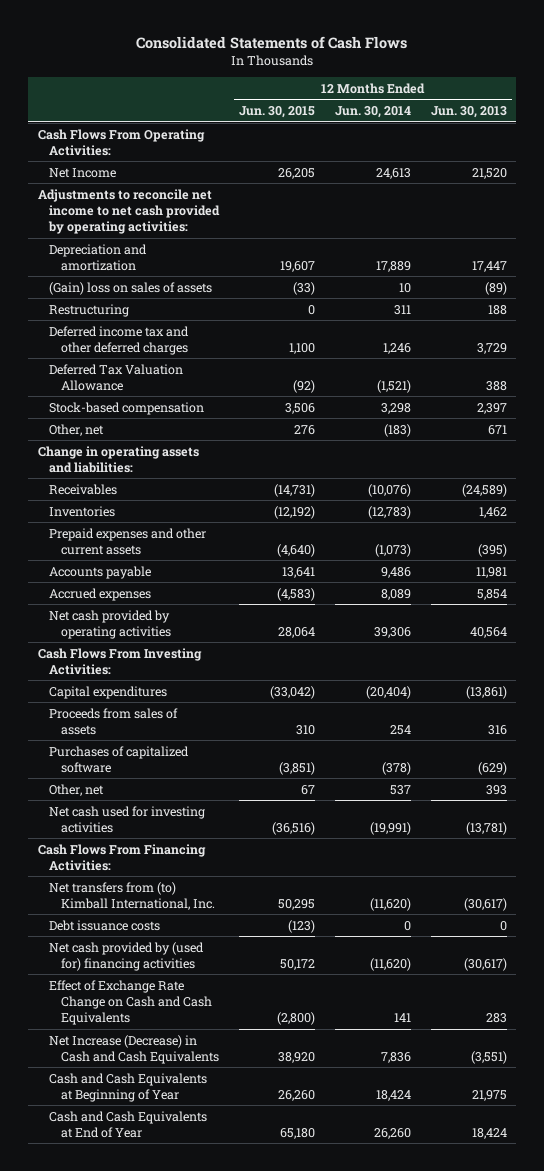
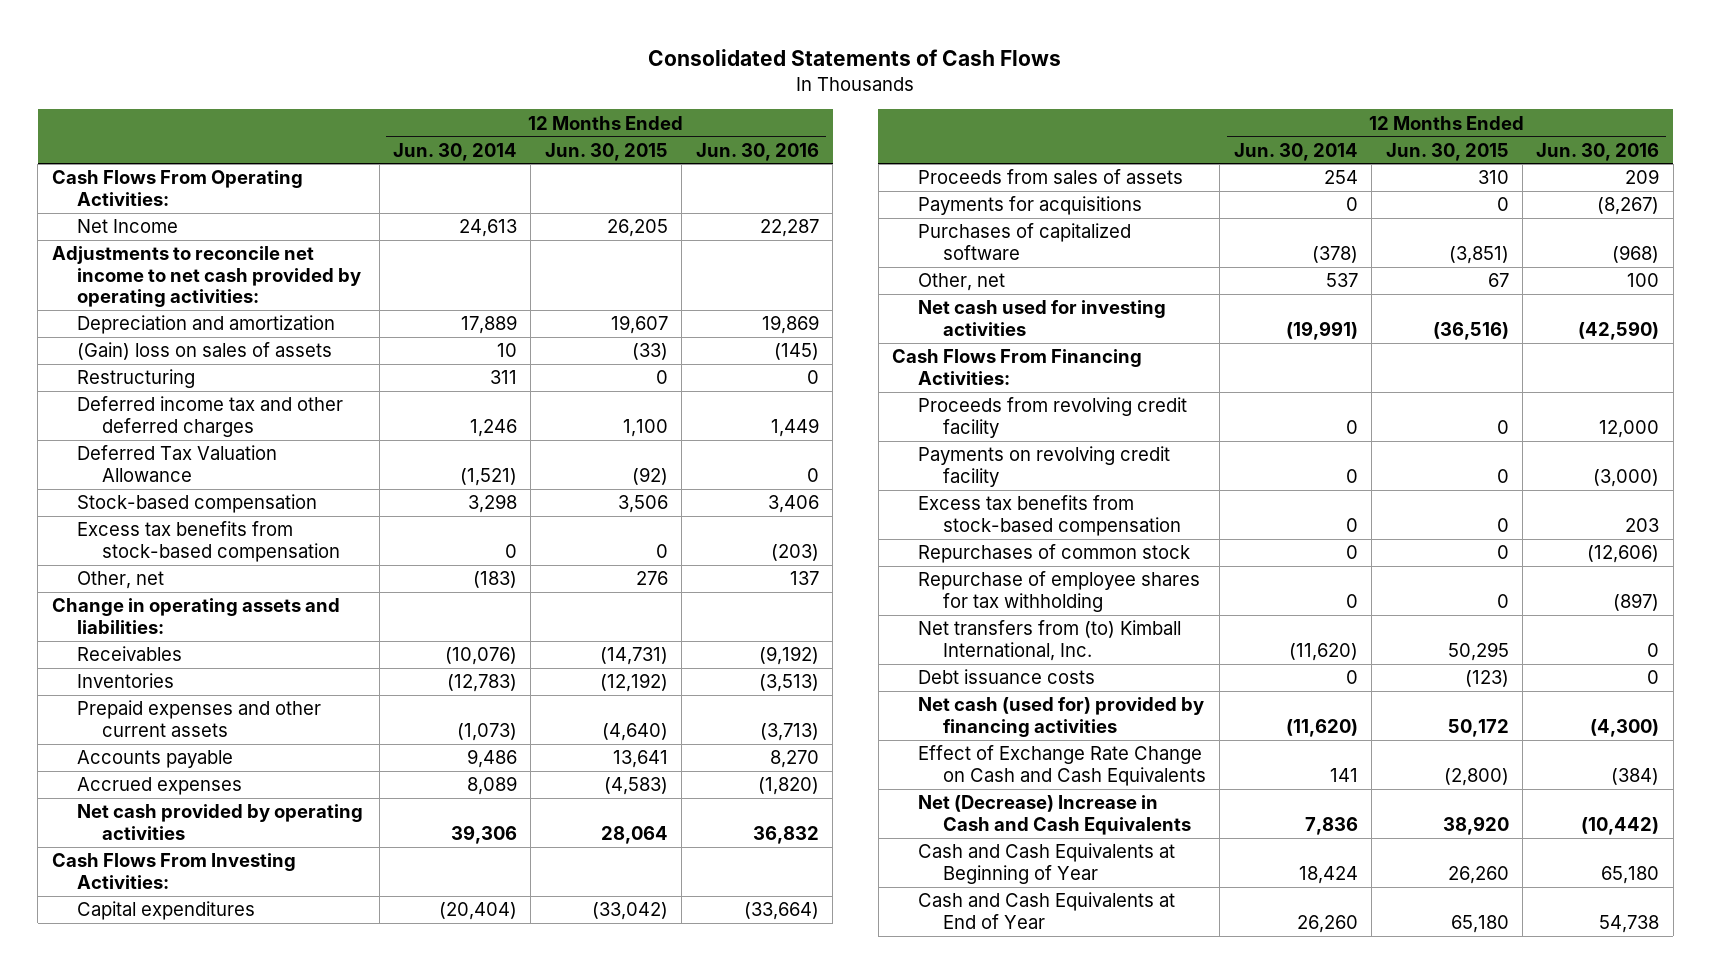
[430,106,507,119] Jun. 30, 2013 -> none
none -> [695,142,819,161] Jun. 30, 2016
none -> [76,521,341,562] Excess tax benefits from stock-based compensation
none -> [917,196,1142,216] Payments for acquisitions
none -> [917,397,1187,438] Proceeds from revolving credit facility
none -> [917,446,1170,487] Payments on revolving credit facility
none -> [917,495,1181,536] Excess tax benefits from stock-based compensation
none -> [917,544,1190,564] Repurchases of common stock
none -> [917,571,1200,612] Repurchase of employee shares for tax withholding
[49,941,205,971] Net cash provided by (used for) financing activities -> [917,697,1204,737] Net cash (used for) provided by financing activities
[49,1034,220,1064] Net Increase (Decrease) in Cash and Cash Equivalents -> [917,795,1191,835] Net (Decrease) Increase in Cash and Cash Equivalents

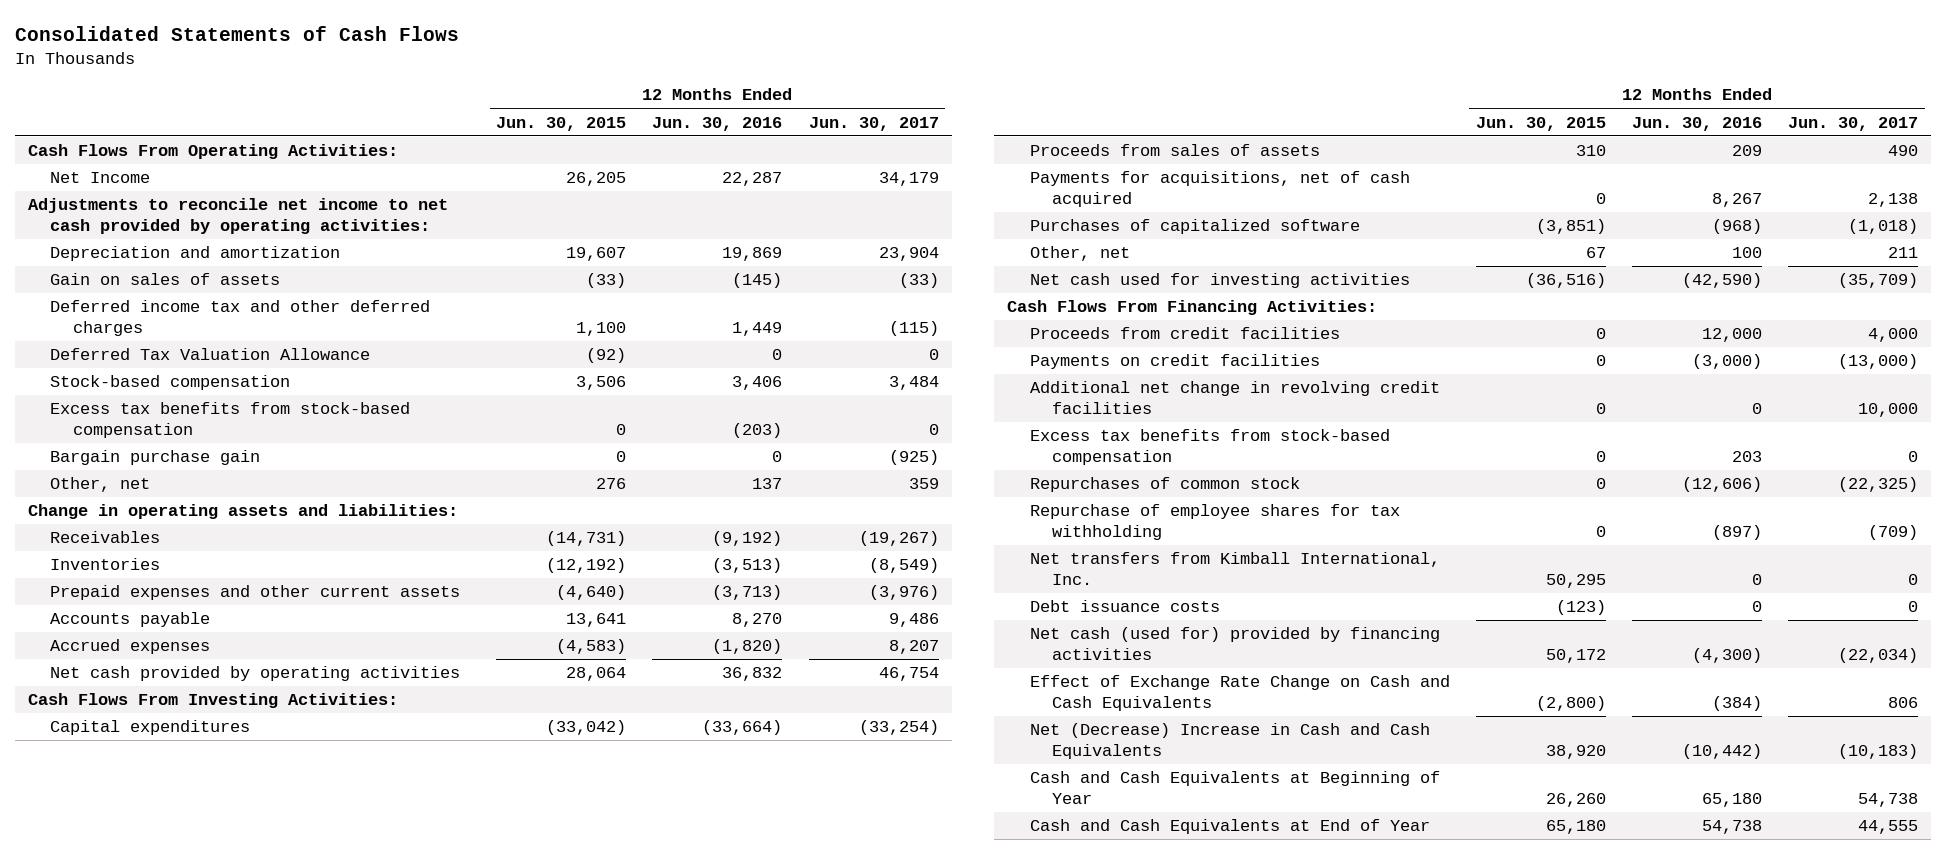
[392,142,517,161] Jun. 30, 2014 -> none
none -> [808,116,939,131] Jun. 30, 2017
[76,369,195,389] Restructuring -> none
[76,342,332,361] (Gain) loss on sales of assets -> [50,273,281,286] Gain on sales of assets
none -> [50,450,261,466] Bargain purchase gain
[917,196,1142,216] Payments for acquisitions -> none
none -> [1029,171,1410,207] Payments for acquisitions, net of cash acquired
[917,397,1187,438] Proceeds from revolving credit facility -> [1029,327,1340,340] Proceeds from credit facilities
[917,446,1170,487] Payments on revolving credit facility -> [1029,354,1320,370] Payments on credit facilities
none -> [1029,381,1440,414] Additional net change in revolving credit facilities
[917,620,1181,661] Net transfers from (to) Kimball International, Inc. -> [1029,552,1440,585] Net transfers from Kimball International, Inc.

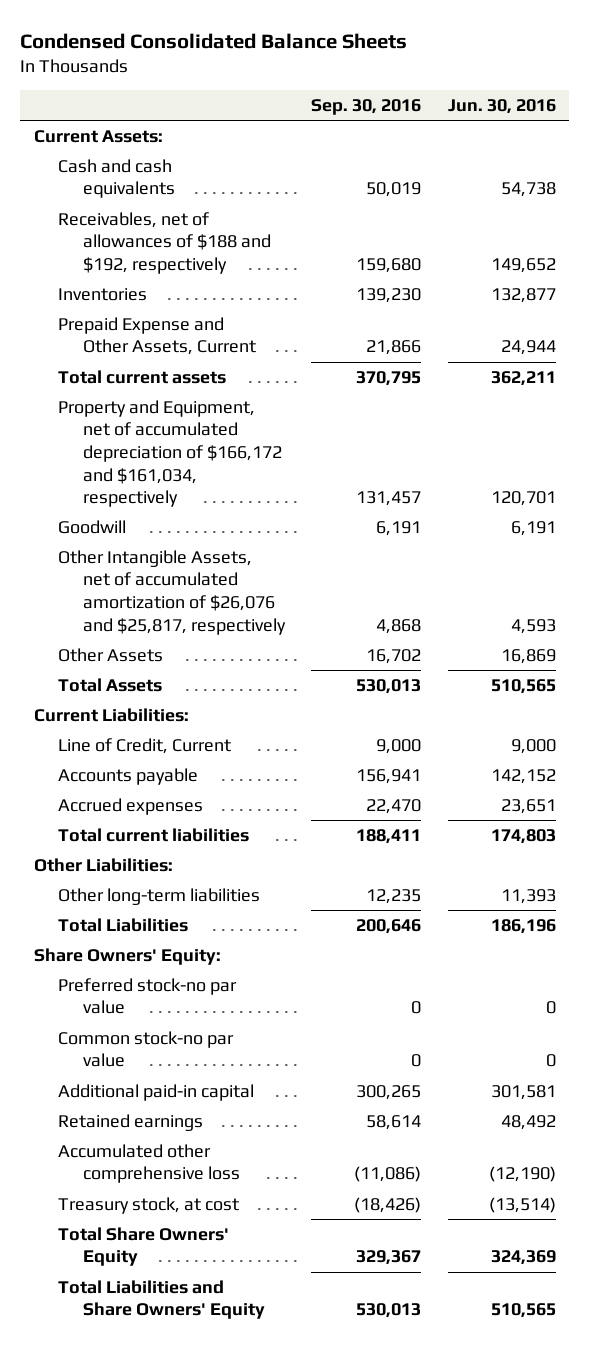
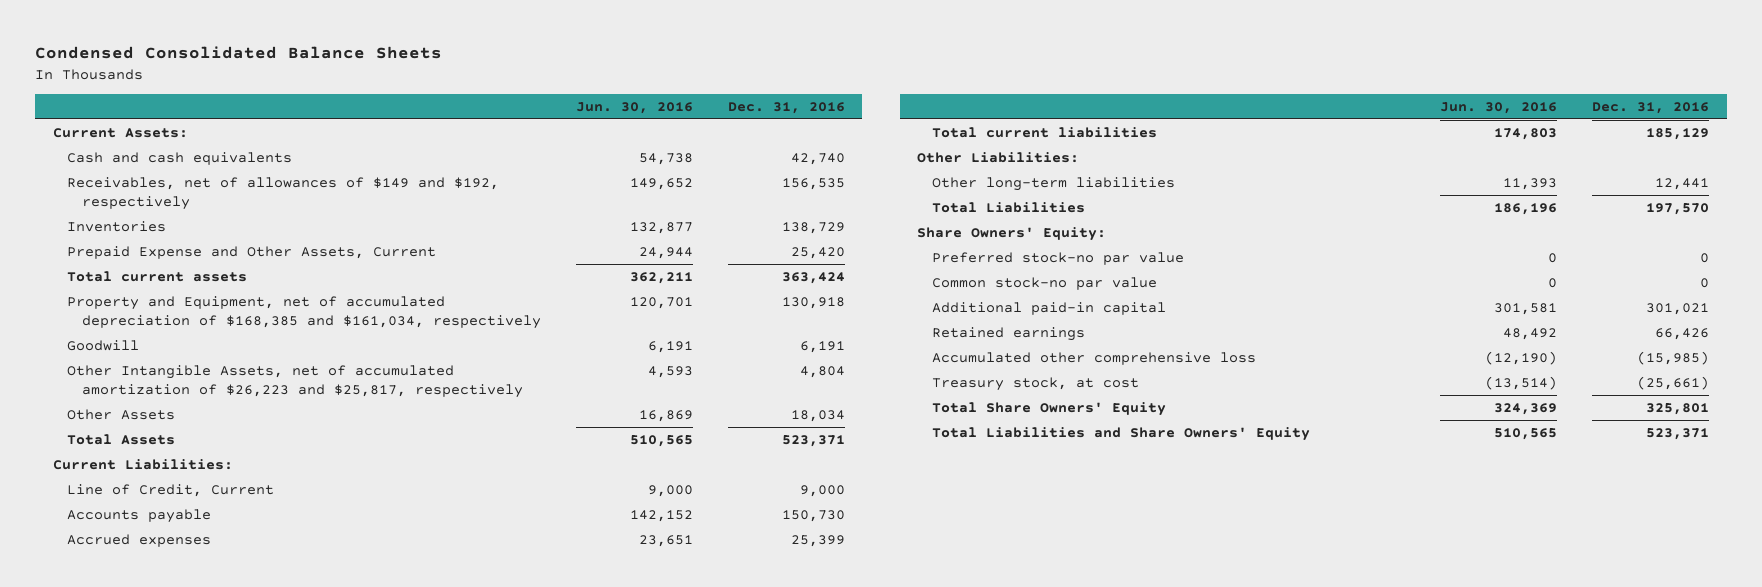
[311,99,422,116] Sep. 30, 2016 -> none
none -> [727,101,845,114] Dec. 31, 2016
[58,211,271,275] Receivables, net of allowances of $188 and $192, respectively -> [67,176,500,210] Receivables, net of allowances of $149 and $192, respectively
[58,399,282,508] Property and Equipment, net of accumulated depreciation of $166,172 and $161,034, respectively -> [67,295,541,329] Property and Equipment, net of accumulated depreciation of $168,385 and $161,034, respectively
[58,549,286,635] Other Intangible Assets, net of accumulated amortization of $26,076 and $25,817, respectively -> [67,364,523,398] Other Intangible Assets, net of accumulated amortization of $26,223 and $25,817, respectively

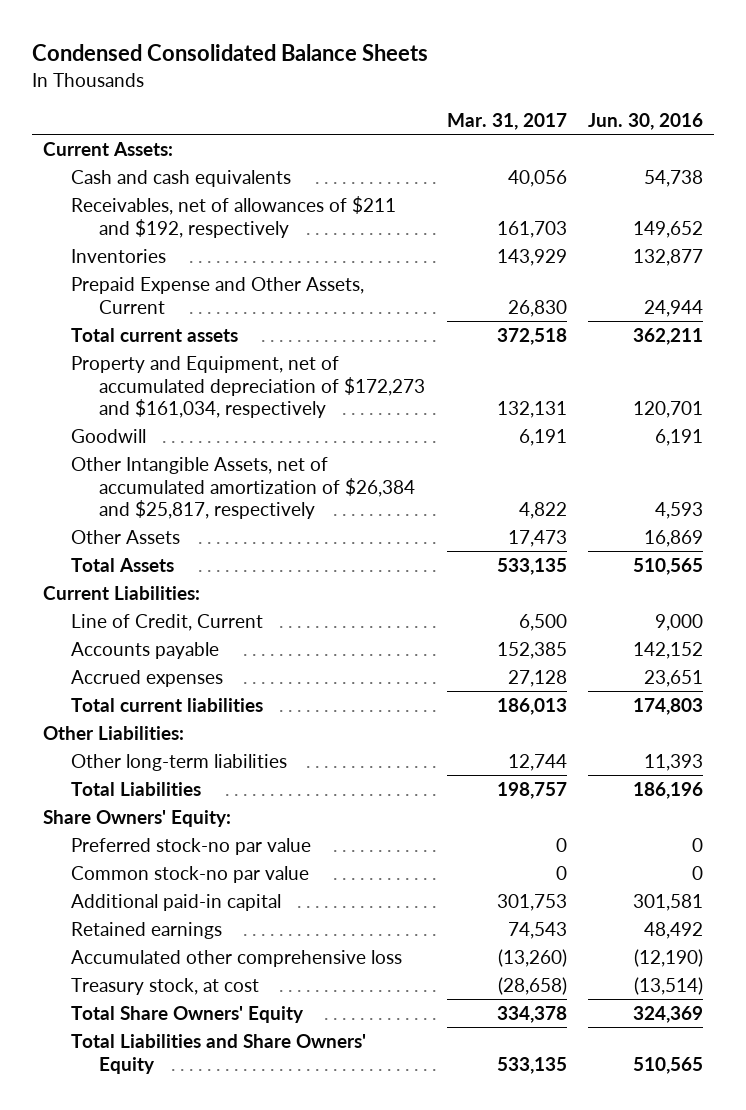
[727,101,845,114] Dec. 31, 2016 -> none
none -> [446,113,567,131] Mar. 31, 2017
[67,176,500,210] Receivables, net of allowances of $149 and $192, respectively -> [70,195,396,238] Receivables, net of allowances of $211 and $192, respectively
[67,295,541,329] Property and Equipment, net of accumulated depreciation of $168,385 and $161,034, respectively -> [70,355,426,419] Property and Equipment, net of accumulated depreciation of $172,273 and $161,034, respectively
[67,364,523,398] Other Intangible Assets, net of accumulated amortization of $26,223 and $25,817, respectively -> [70,456,416,520] Other Intangible Assets, net of accumulated amortization of $26,384 and $25,817, respectively

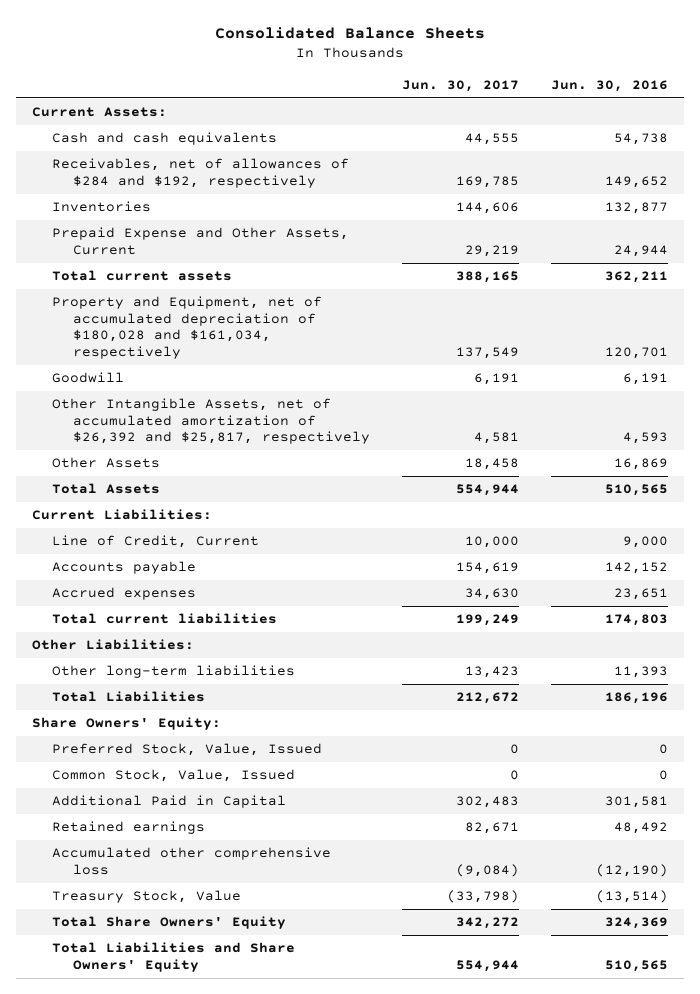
[31,44,428,62] Condensed Consolidated Balance Sheets -> [214,26,485,39] Consolidated Balance Sheets
[446,113,567,131] Mar. 31, 2017 -> none
none -> [401,79,519,92] Jun. 30, 2017
[70,195,396,238] Receivables, net of allowances of $211 and $192, respectively -> [52,158,350,188] Receivables, net of allowances of $284 and $192, respectively
[70,355,426,419] Property and Equipment, net of accumulated depreciation of $172,273 and $161,034, respectively -> [52,296,323,359] Property and Equipment, net of accumulated depreciation of $180,028 and $161,034, respectively
[70,456,416,520] Other Intangible Assets, net of accumulated amortization of $26,384 and $25,817, respectively -> [52,398,370,445] Other Intangible Assets, net of accumulated amortization of $26,392 and $25,817, respectively
[70,837,311,855] Preferred stock-no par value -> [52,743,323,757] Preferred Stock, Value, Issued
[70,865,309,883] Common stock-no par value -> [52,769,296,783] Common Stock, Value, Issued
[70,893,281,911] Additional paid-in capital -> [52,795,287,809] Additional Paid in Capital
[70,977,259,995] Treasury stock, at cost -> [52,890,242,904] Treasury Stock, Value

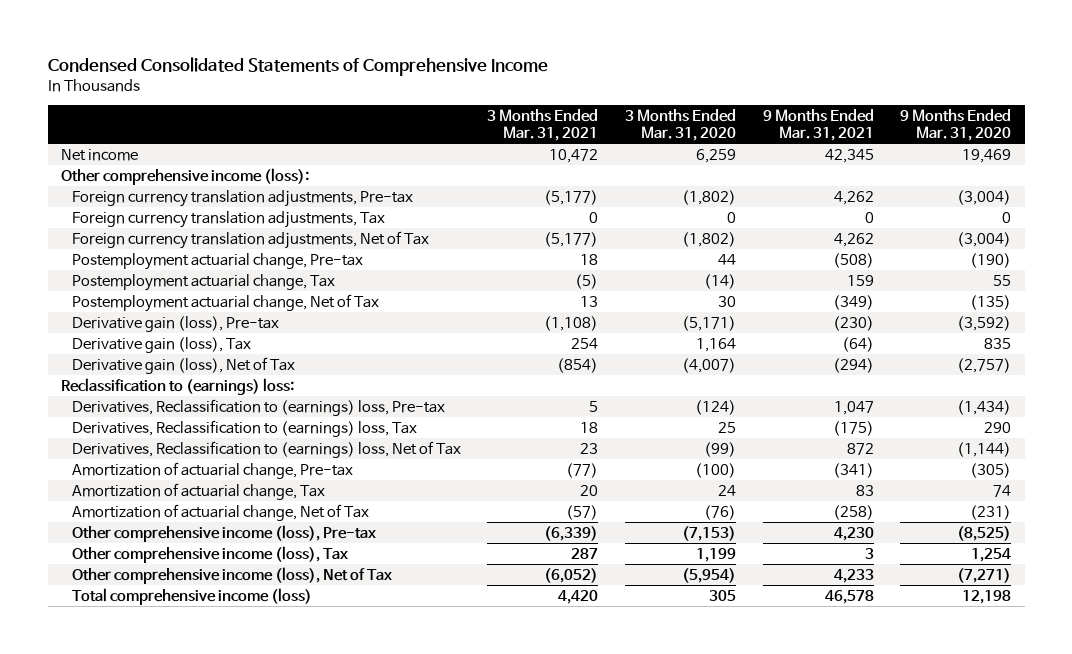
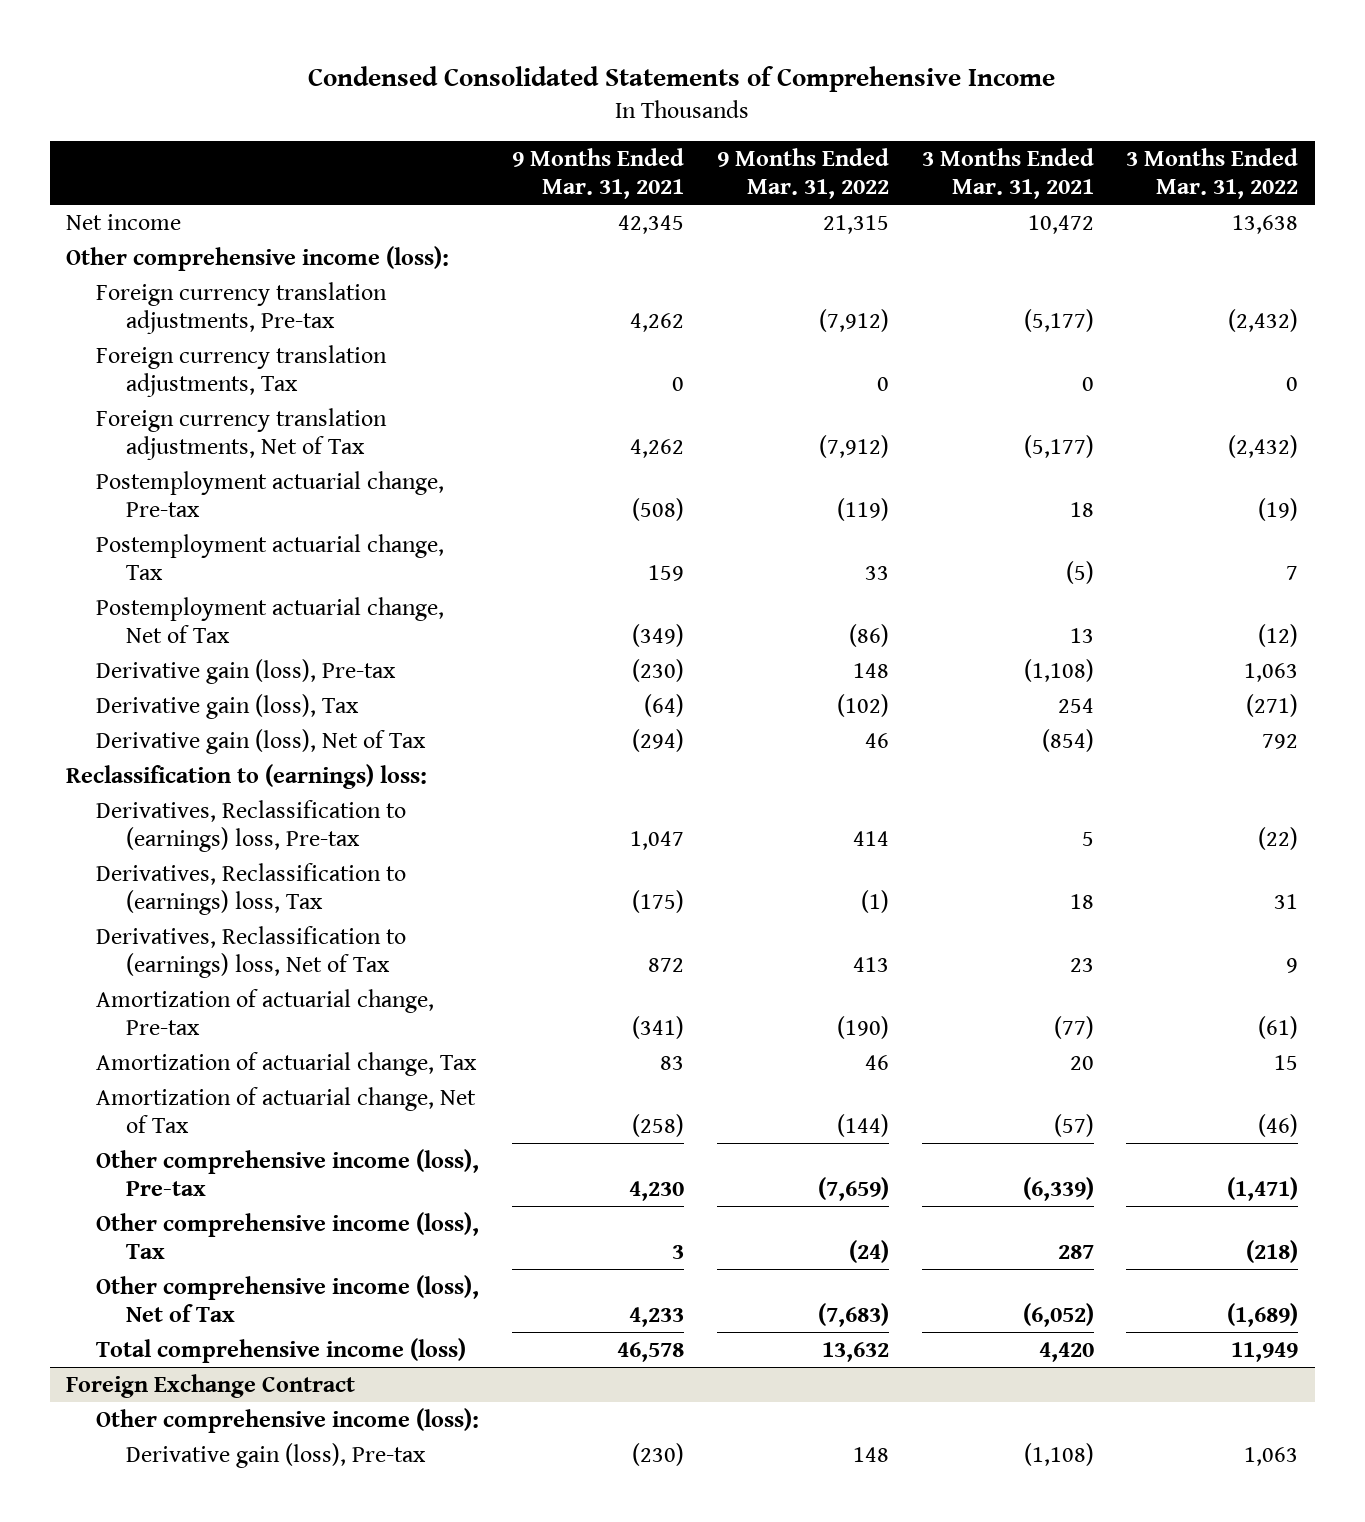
[624,109,736,142] 3 Months Ended Mar. 31, 2020 -> none
[900,109,1012,142] 9 Months Ended Mar. 31, 2020 -> none
none -> [716,147,889,200] 9 Months Ended Mar. 31, 2022
none -> [1126,147,1299,200] 3 Months Ended Mar. 31, 2022
none -> [66,1373,356,1398] Foreign Exchange Contract
none -> [96,1407,480,1433] Other comprehensive income (loss):
none -> [125,1442,426,1468] Derivative gain (loss), Pre-tax

